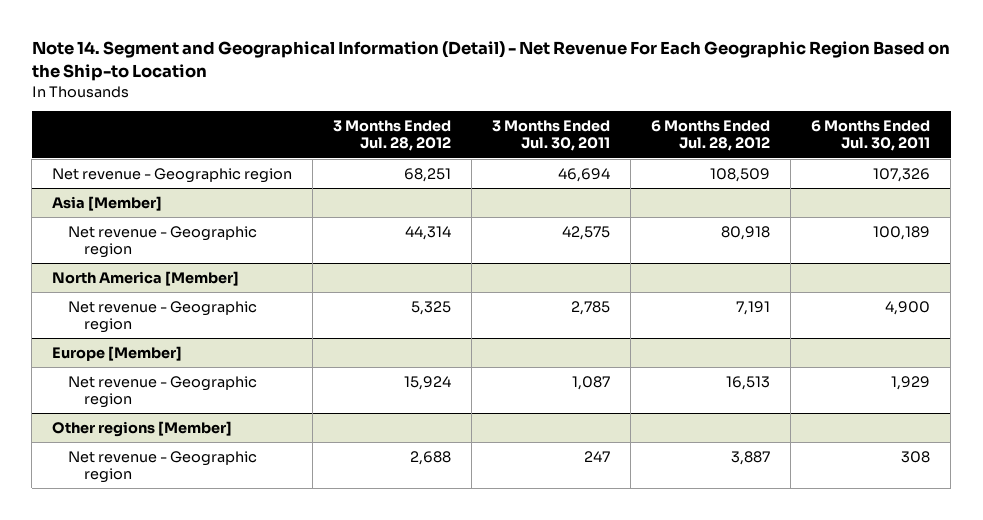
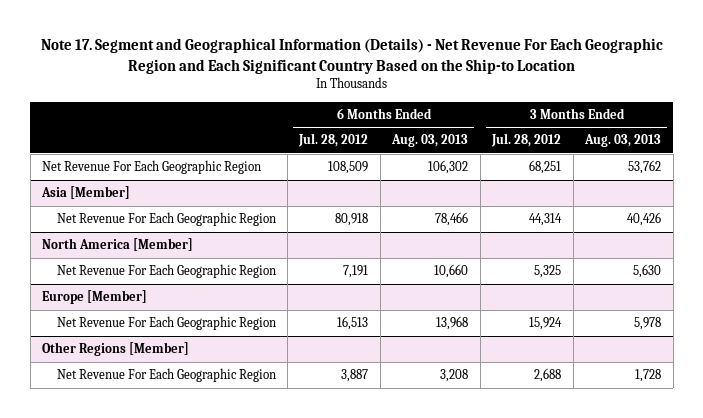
[31,41,950,81] Note 14. Segment and Geographical Information (Detail) - Net Revenue For Each Geographic Region Based on the Ship-to Location -> [40,38,663,74] Note 17. Segment and Geographical Information (Details) - Net Revenue For Each Geographic Region and Each Significant Country Based on the Ship-to Location
[492,119,611,152] 3 Months Ended Jul. 30, 2011 -> none
[811,119,931,152] 6 Months Ended Jul. 30, 2011 -> none
none -> [391,134,469,148] Aug. 03, 2013
none -> [584,134,662,148] Aug. 03, 2013
[52,167,293,183] Net revenue - Geographic region -> [42,160,262,175] Net Revenue For Each Geographic Region
[67,225,257,259] Net revenue - Geographic region -> [56,212,276,227] Net Revenue For Each Geographic Region
[67,300,257,334] Net revenue - Geographic region -> [56,264,276,279] Net Revenue For Each Geographic Region
[67,375,257,409] Net revenue - Geographic region -> [56,316,276,331] Net Revenue For Each Geographic Region
[52,420,233,437] Other regions [Member] -> [42,342,190,357] Other Regions [Member]
[67,450,257,484] Net revenue - Geographic region -> [56,368,276,383] Net Revenue For Each Geographic Region

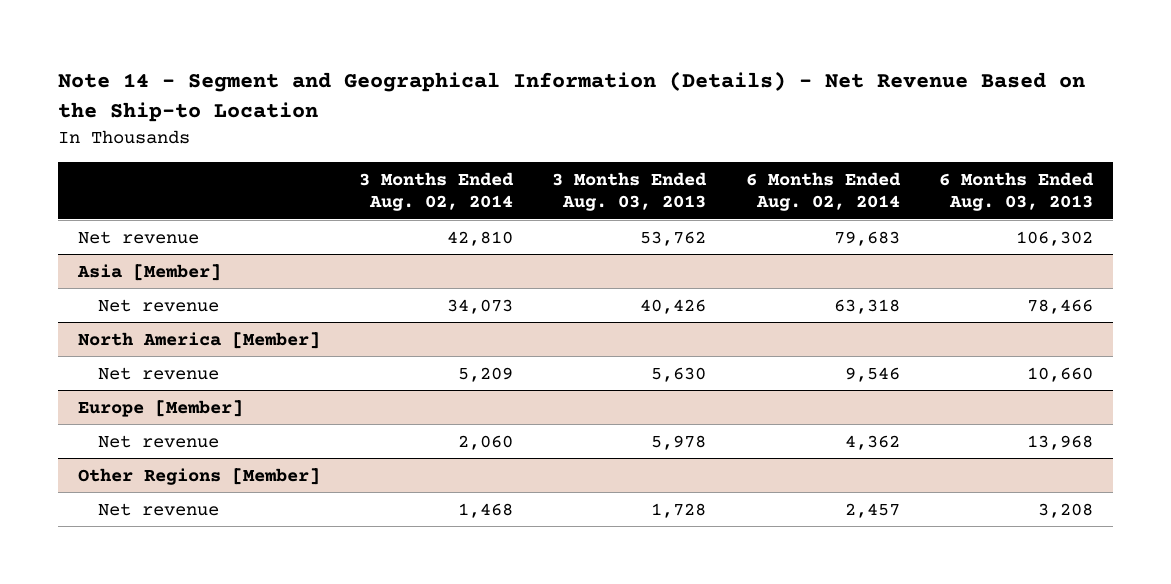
[40,38,663,74] Note 17. Segment and Geographical Information (Details) - Net Revenue For Each Geographic Region and Each Significant Country Based on the Ship-to Location -> [57,71,1085,123] Note 14 - Segment and Geographical Information (Details) - Net Revenue Based on the Ship-to Location
[298,133,369,148] Jul. 28, 2012 -> none
[491,133,562,148] Jul. 28, 2012 -> none
none -> [358,171,514,212] 3 Months Ended Aug. 02, 2014
none -> [745,171,901,212] 6 Months Ended Aug. 02, 2014
[42,160,262,175] Net Revenue For Each Geographic Region -> [77,230,199,244] Net revenue
[56,212,276,227] Net Revenue For Each Geographic Region -> [97,298,219,312] Net revenue
[56,264,276,279] Net Revenue For Each Geographic Region -> [97,366,219,380] Net revenue
[56,316,276,331] Net Revenue For Each Geographic Region -> [97,434,219,448] Net revenue
[56,368,276,383] Net Revenue For Each Geographic Region -> [97,502,219,516] Net revenue

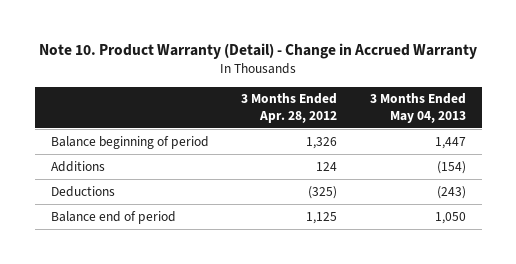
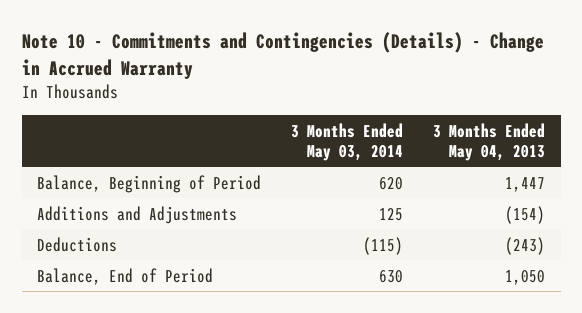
[39,43,478,60] Note 10. Product Warranty (Detail) - Change in Accrued Warranty -> [21,32,544,79] Note 10 - Commitments and Contingencies (Details) - Change in Accrued Warranty
[241,93,338,123] 3 Months Ended Apr. 28, 2012 -> none
none -> [291,122,404,161] 3 Months Ended May 03, 2014
[50,135,209,149] Balance beginning of period -> [36,174,261,193] Balance, Beginning of Period
[50,160,105,172] Additions -> [36,205,237,224] Additions and Adjustments
[50,210,176,224] Balance end of period -> [36,267,213,285] Balance, End of Period

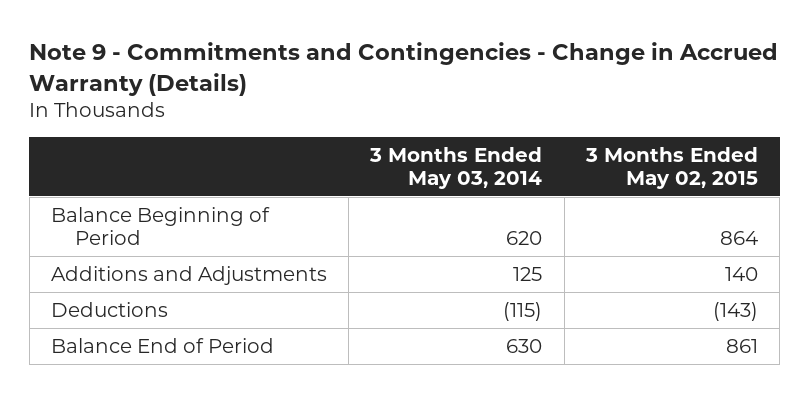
[21,32,544,79] Note 10 - Commitments and Contingencies (Details) - Change in Accrued Warranty -> [29,42,779,96] Note 9 - Commitments and Contingencies - Change in Accrued Warranty (Details)
[433,122,546,161] 3 Months Ended May 04, 2013 -> none
none -> [584,146,758,189] 3 Months Ended May 02, 2015
[36,174,261,193] Balance, Beginning of Period -> [51,206,271,245] Balance Beginning of Period
[36,267,213,285] Balance, End of Period -> [51,337,275,353] Balance End of Period

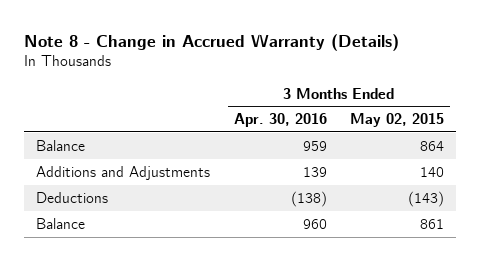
[29,42,779,96] Note 9 - Commitments and Contingencies - Change in Accrued Warranty (Details) -> [23,33,399,51] Note 8 - Change in Accrued Warranty (Details)
[369,146,543,189] 3 Months Ended May 03, 2014 -> none
none -> [233,113,327,128] Apr. 30, 2016
[51,206,271,245] Balance Beginning of Period -> [35,139,85,151] Balance
[51,337,275,353] Balance End of Period -> [35,217,85,229] Balance

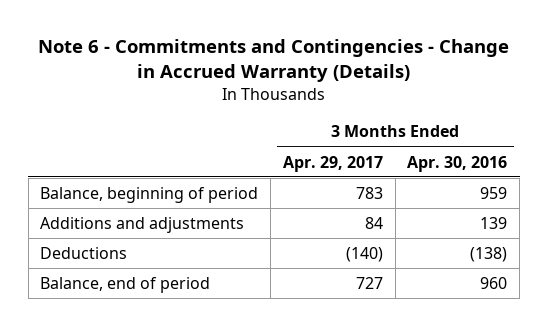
[23,33,399,51] Note 8 - Change in Accrued Warranty (Details) -> [37,39,509,83] Note 6 - Commitments and Contingencies - Change in Accrued Warranty (Details)
[350,113,445,128] May 02, 2015 -> none
none -> [282,155,383,172] Apr. 29, 2017
[35,139,85,151] Balance -> [40,186,259,203] Balance, beginning of period
[35,165,210,180] Additions and Adjustments -> [40,216,245,233] Additions and adjustments
[35,217,85,229] Balance -> [40,276,211,293] Balance, end of period

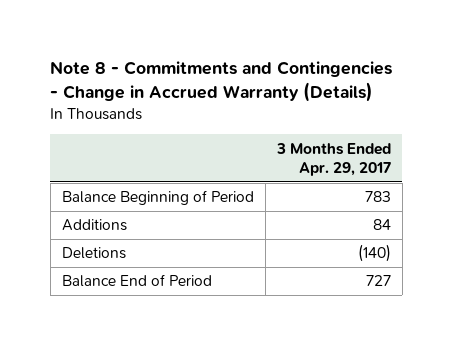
[37,39,509,83] Note 6 - Commitments and Contingencies - Change in Accrued Warranty (Details) -> [50,61,393,103] Note 8 - Commitments and Contingencies - Change in Accrued Warranty (Details)
[407,155,508,172] Apr. 30, 2016 -> none
[40,186,259,203] Balance, beginning of period -> [61,190,254,206] Balance Beginning of Period
[40,216,245,233] Additions and adjustments -> [61,219,127,232] Additions
[40,246,128,259] Deductions -> [61,247,126,260] Deletions
[40,276,211,293] Balance, end of period -> [61,274,212,288] Balance End of Period

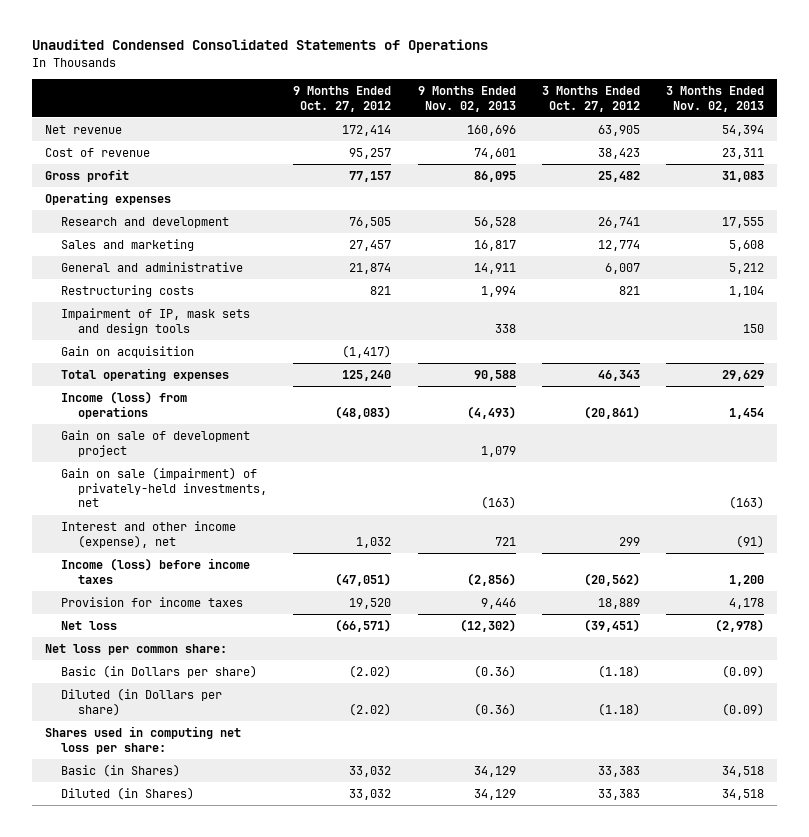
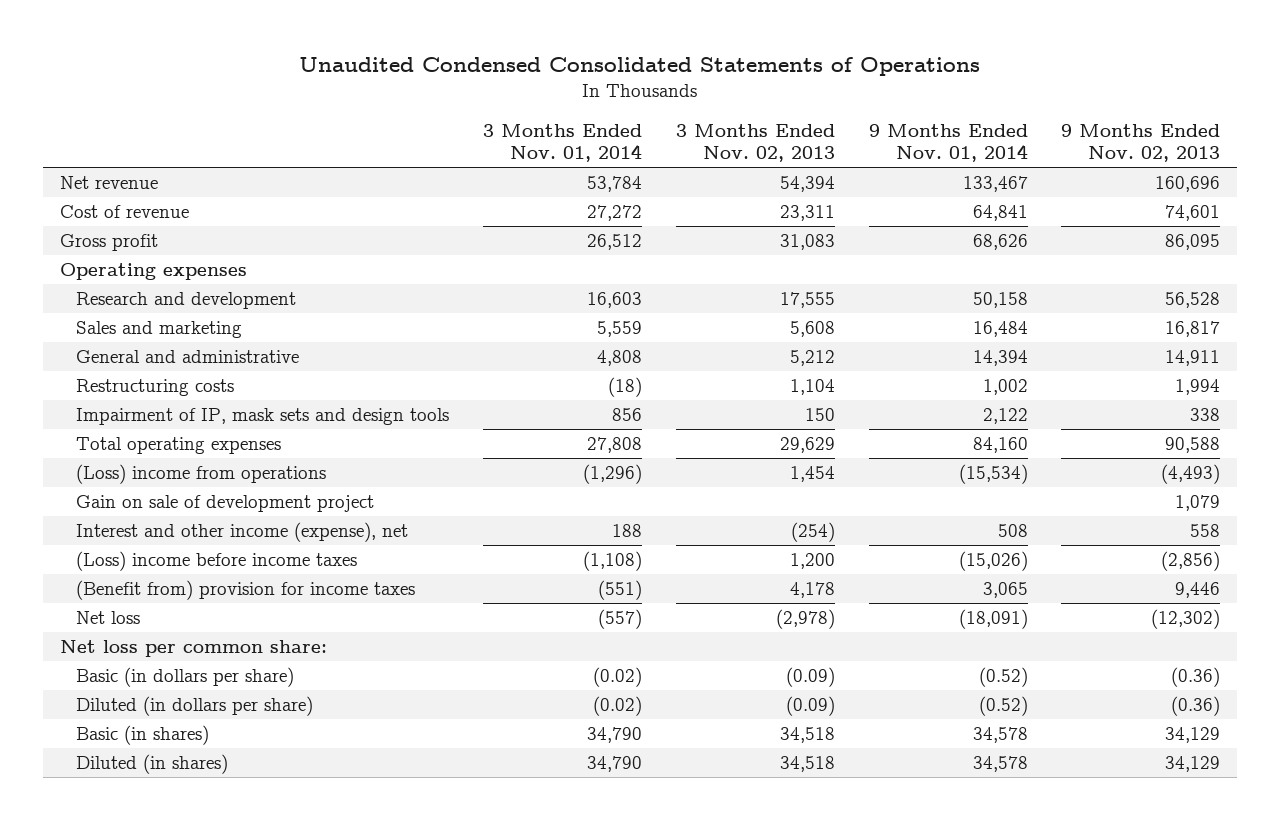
[293,86,392,112] 9 Months Ended Oct. 27, 2012 -> none
[541,86,640,112] 3 Months Ended Oct. 27, 2012 -> none
none -> [482,123,642,162] 3 Months Ended Nov. 01, 2014
none -> [868,123,1028,162] 9 Months Ended Nov. 01, 2014
[61,346,195,359] Gain on acquisition -> none
[61,391,188,419] Income (loss) from operations -> [76,464,327,485] (Loss) income from operations
[61,467,267,508] Gain on sale (impairment) of privately-held investments, net -> none
[494,536,516,546] 721 -> [1190,524,1221,538] 558
[736,534,765,548] (91) -> [790,522,835,543] (254)
[61,558,251,584] Income (loss) before income taxes -> [76,551,358,572] (Loss) income before income taxes
[61,597,244,608] Provision for income taxes -> [76,580,416,601] (Benefit from) provision for income taxes
[44,726,241,754] Shares used in computing net loss per share: -> none
[61,665,258,679] Basic (in Dollars per share) -> [76,667,295,688] Basic (in dollars per share)
[61,688,223,716] Diluted (in Dollars per share) -> [76,696,314,717] Diluted (in dollars per share)
[61,764,181,778] Basic (in Shares) -> [76,725,210,746] Basic (in shares)
[61,787,195,801] Diluted (in Shares) -> [76,754,229,775] Diluted (in shares)

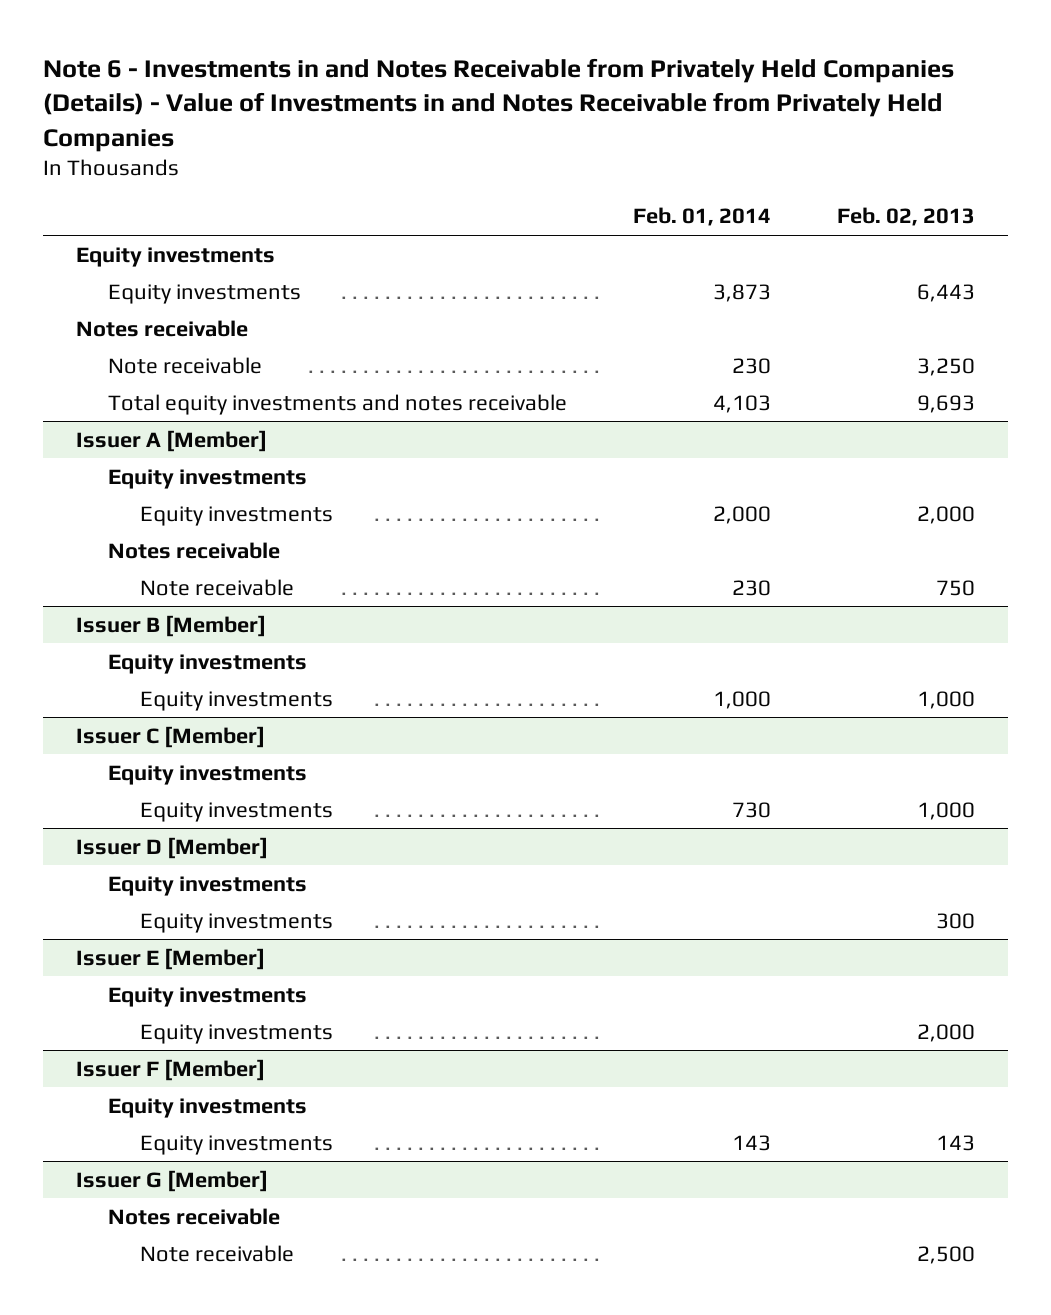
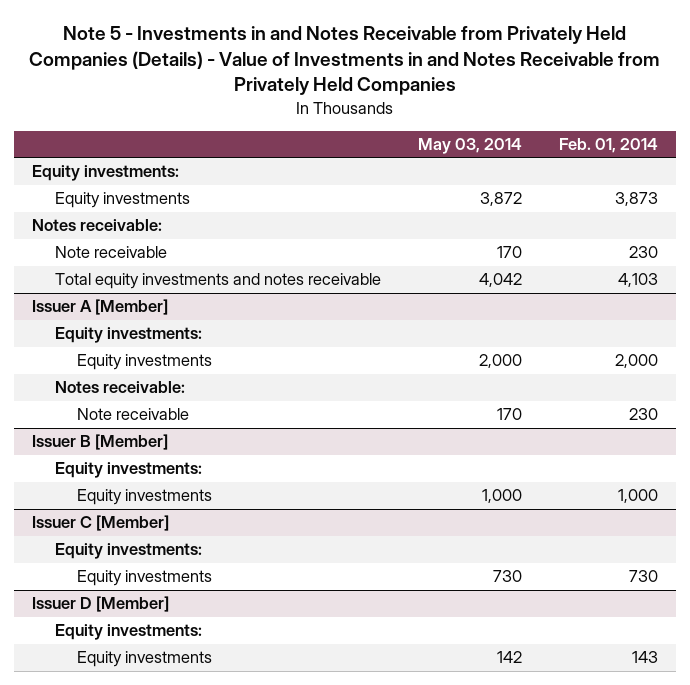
[42,58,954,152] Note 6 - Investments in and Notes Receivable from Privately Held Companies (Details) - Value of Investments in and Notes Receivable from Privately Held Companies -> [29,25,661,96] Note 5 - Investments in and Notes Receivable from Privately Held Companies (Details) - Value of Investments in and Notes Receivable from Privately Held Companies
[836,207,975,227] Feb. 02, 2013 -> none
none -> [417,138,522,155] May 03, 2014
[75,246,275,267] Equity investments -> [32,165,180,182] Equity investments:
[75,319,248,337] Notes receivable -> [32,219,163,232] Notes receivable:
[107,468,307,489] Equity investments -> [54,327,202,344] Equity investments:
[107,541,280,559] Notes receivable -> [54,381,185,394] Notes receivable:
[107,653,307,674] Equity investments -> [54,462,202,479] Equity investments:
[107,764,307,785] Equity investments -> [54,543,202,560] Equity investments:
[140,912,334,933] Equity investments -> none
[75,947,265,970] Issuer E [Member] -> none
[107,986,307,1007] Equity investments -> none
[140,1023,334,1044] Equity investments -> none
[75,1058,265,1081] Issuer F [Member] -> none
[107,1097,307,1118] Equity investments -> none
[107,875,307,896] Equity investments -> [54,624,202,641] Equity investments:
[75,1169,268,1192] Issuer G [Member] -> none
[107,1207,280,1225] Notes receivable -> none
[140,1244,295,1262] Note receivable -> none

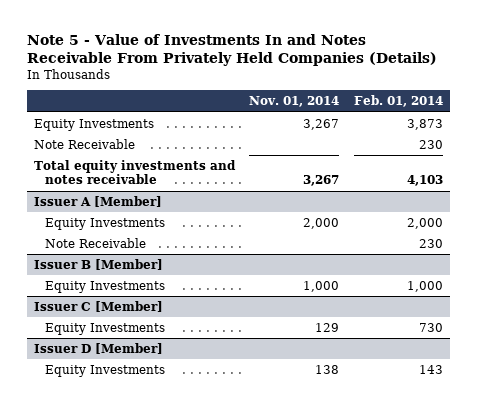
[29,25,661,96] Note 5 - Investments in and Notes Receivable from Privately Held Companies (Details) - Value of Investments in and Notes Receivable from Privately Held Companies -> [26,33,437,67] Note 5 - Value of Investments In and Notes Receivable From Privately Held Companies (Details)
[417,138,522,155] May 03, 2014 -> none
none -> [249,96,340,108] Nov. 01, 2014
[32,165,180,182] Equity investments: -> none
[32,219,163,232] Notes receivable: -> none
[54,192,190,209] Equity investments -> [33,118,154,131] Equity Investments
[54,246,167,259] Note receivable -> [33,138,135,149] Note Receivable
[54,327,202,344] Equity investments: -> none
[54,381,185,394] Notes receivable: -> none
[76,354,212,371] Equity investments -> [45,217,166,230] Equity Investments
[76,408,189,421] Note receivable -> [45,237,147,248] Note Receivable
[54,462,202,479] Equity investments: -> none
[76,489,212,506] Equity investments -> [45,280,166,293] Equity Investments
[54,543,202,560] Equity investments: -> none
[76,570,212,587] Equity investments -> [45,322,166,335] Equity Investments
[54,624,202,641] Equity investments: -> none
[76,651,212,668] Equity investments -> [45,364,166,377] Equity Investments

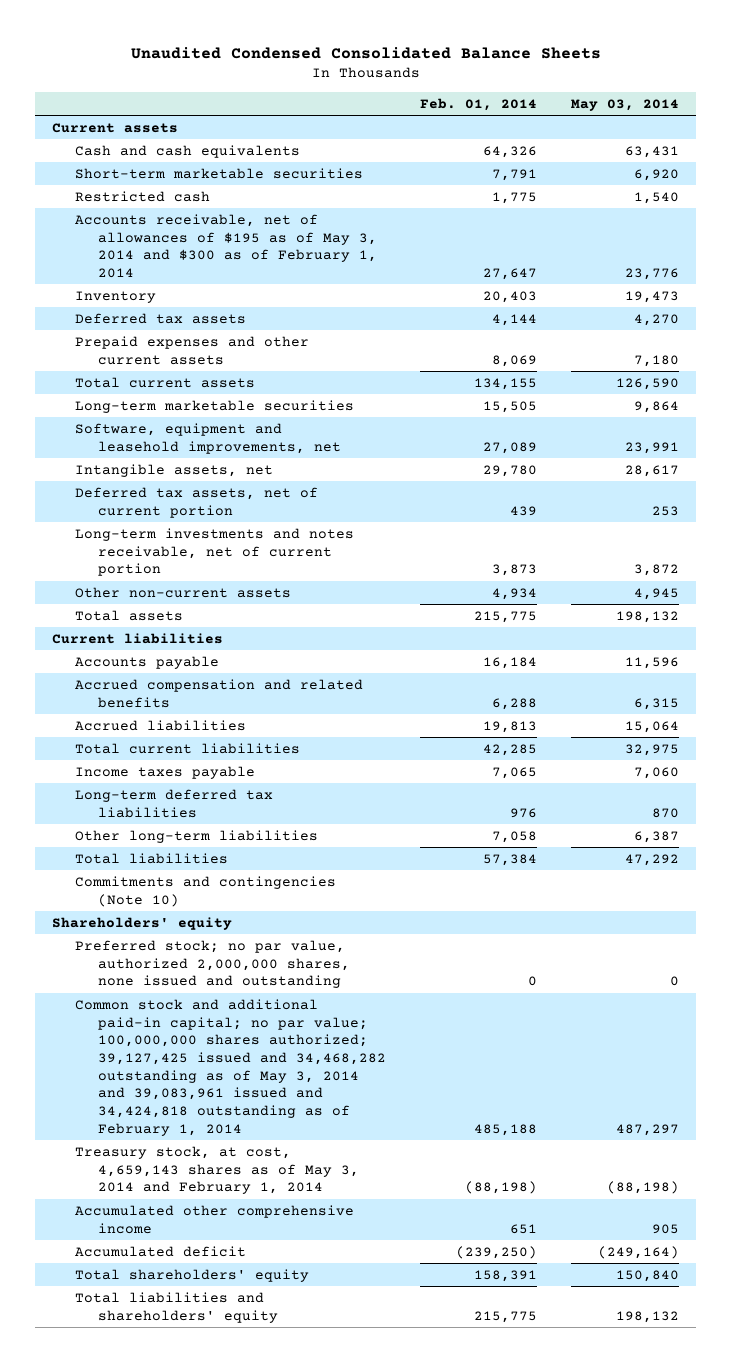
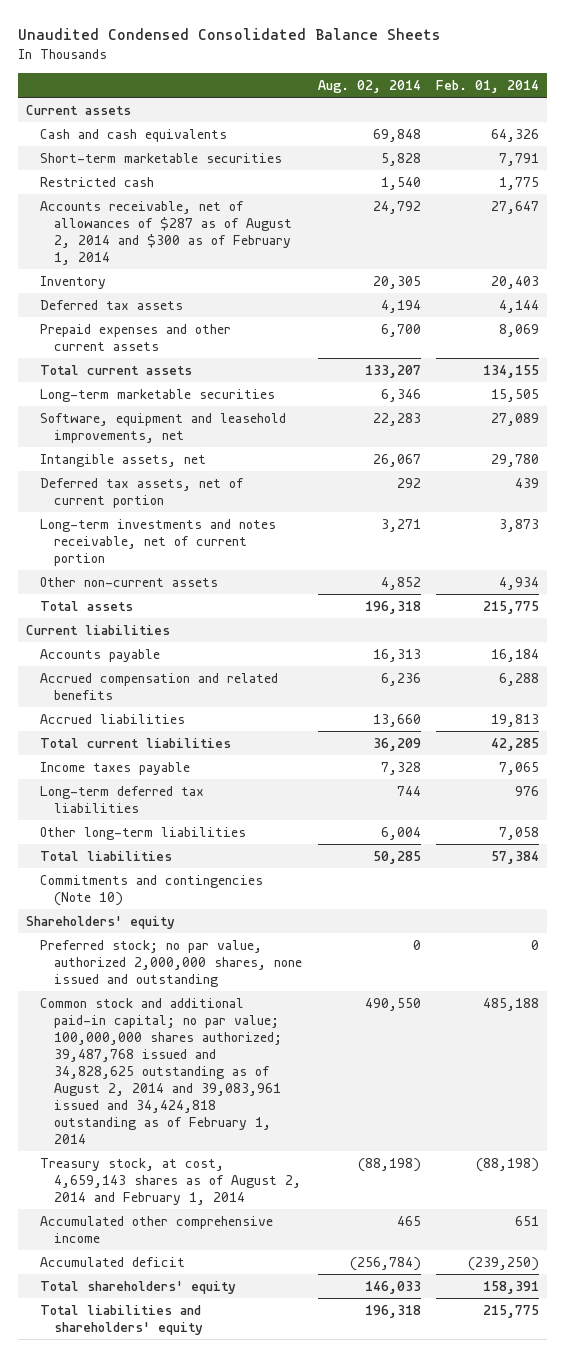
[571,98,680,111] May 03, 2014 -> none
none -> [317,80,421,94] Aug. 02, 2014
[75,213,377,278] Accounts receivable, net of allowances of $195 as of May 3, 2014 and $300 as of February 1, 2014 -> [40,200,293,265] Accounts receivable, net of allowances of $287 as of August 2, 2014 and $300 as of February 1, 2014
[75,998,386,1136] Common stock and additional paid-in capital; no par value; 100,000,000 shares authorized; 39,127,425 issued and 34,468,282 outstanding as of May 3, 2014 and 39,083,961 issued and 34,424,818 outstanding as of February 1, 2014 -> [40,997,283,1144] Common stock and additional paid-in capital; no par value; 100,000,000 shares authorized; 39,487,768 issued and 34,828,625 outstanding as of August 2, 2014 and 39,083,961 issued and 34,424,818 outstanding as of February 1, 2014
[75,1145,359,1195] Treasury stock, at cost, 4,659,143 shares as of May 3, 2014 and February 1, 2014 -> [40,1157,302,1205] Treasury stock, at cost, 4,659,143 shares as of August 2, 2014 and February 1, 2014

